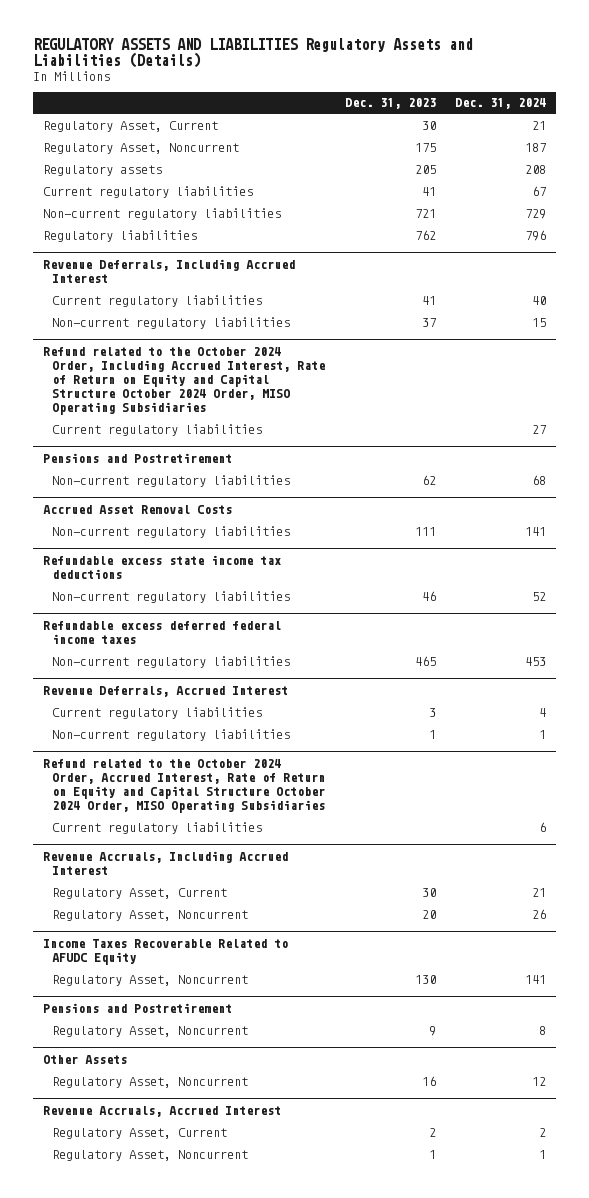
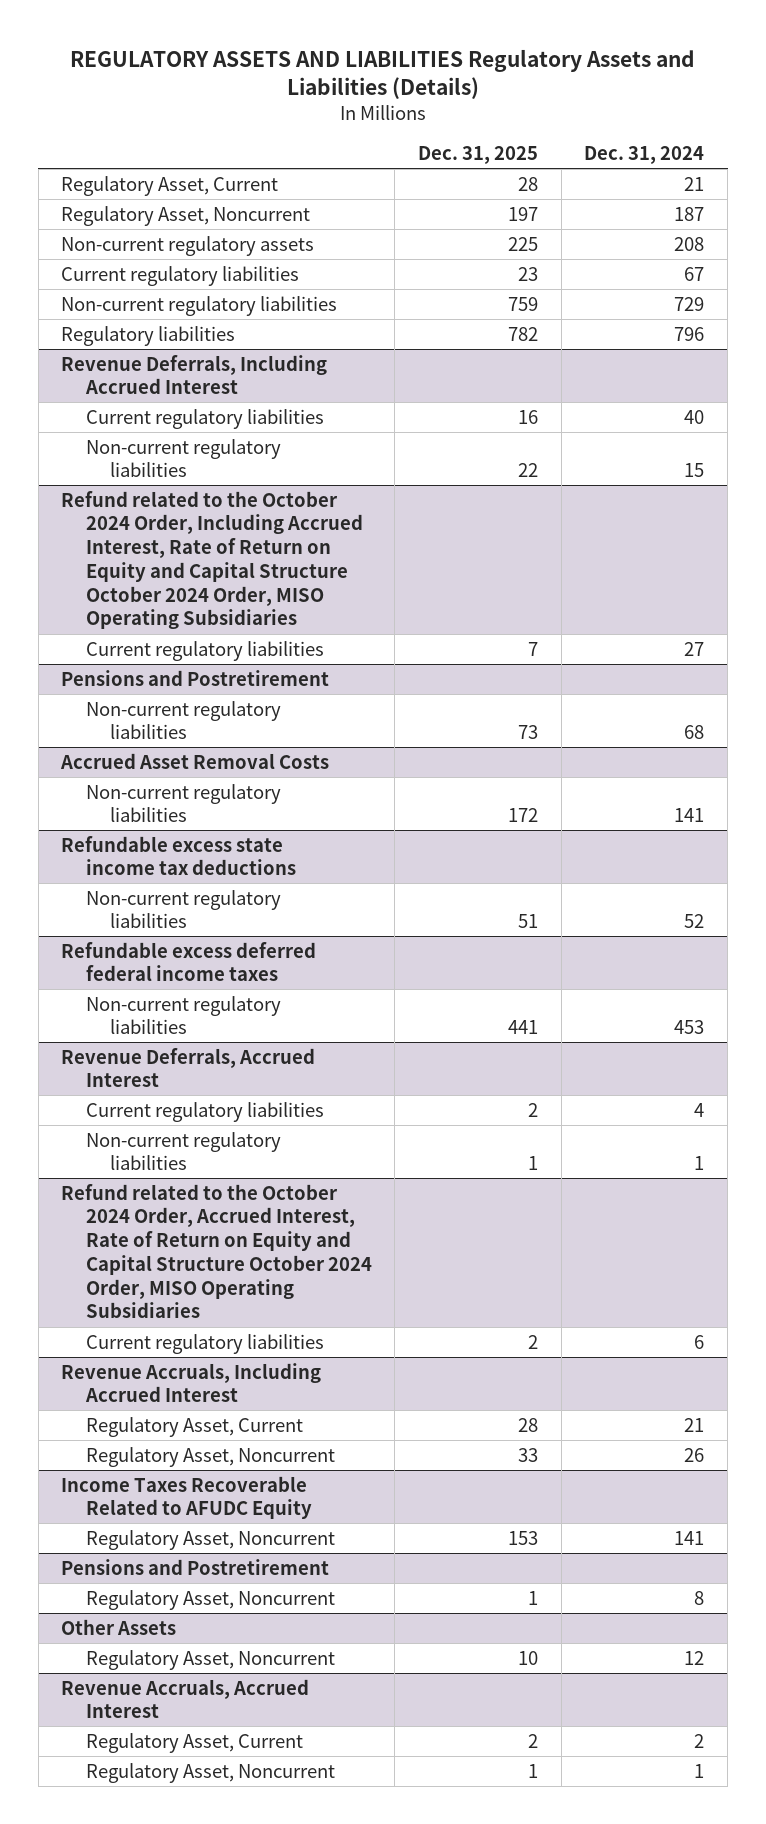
[344,98,436,110] Dec. 31, 2023 -> none
none -> [418,146,539,165] Dec. 31, 2025
[42,164,162,176] Regulatory assets -> [61,235,315,256] Non-current regulatory assets

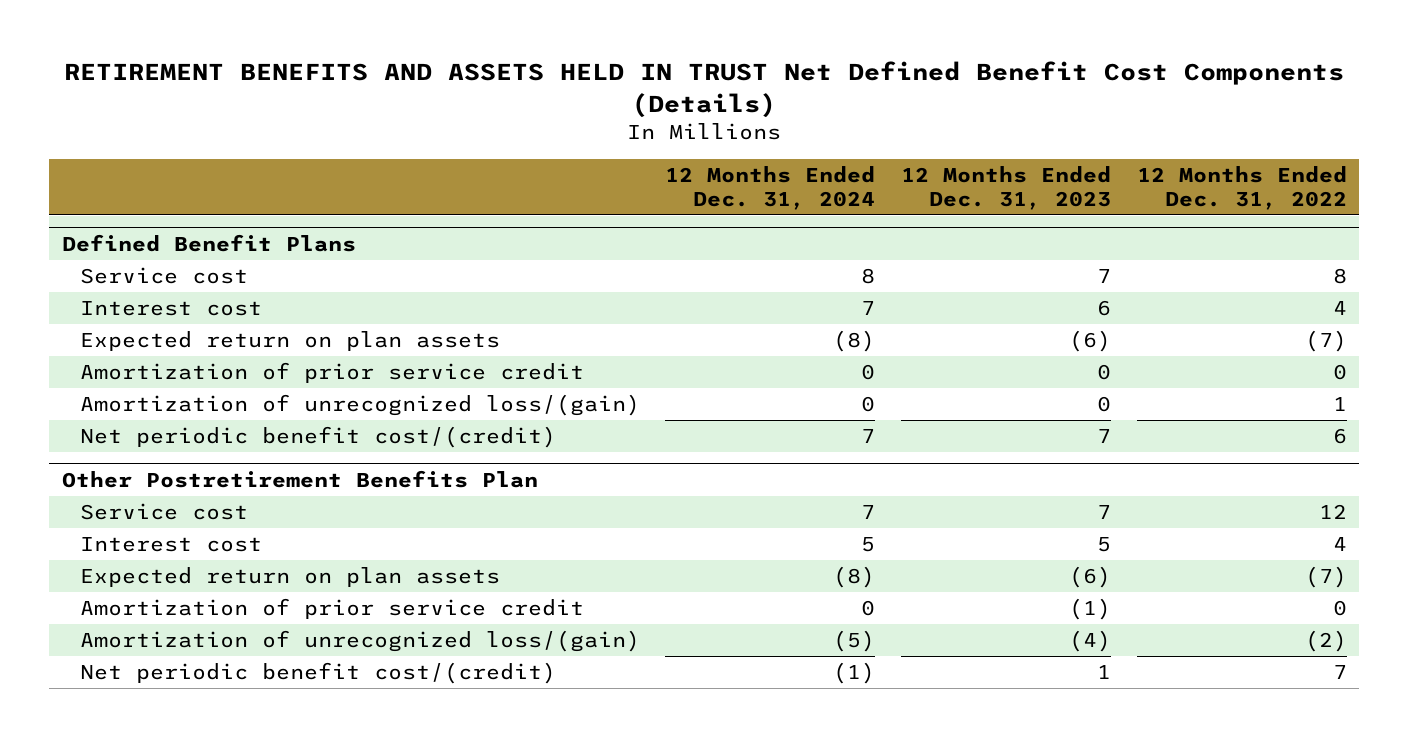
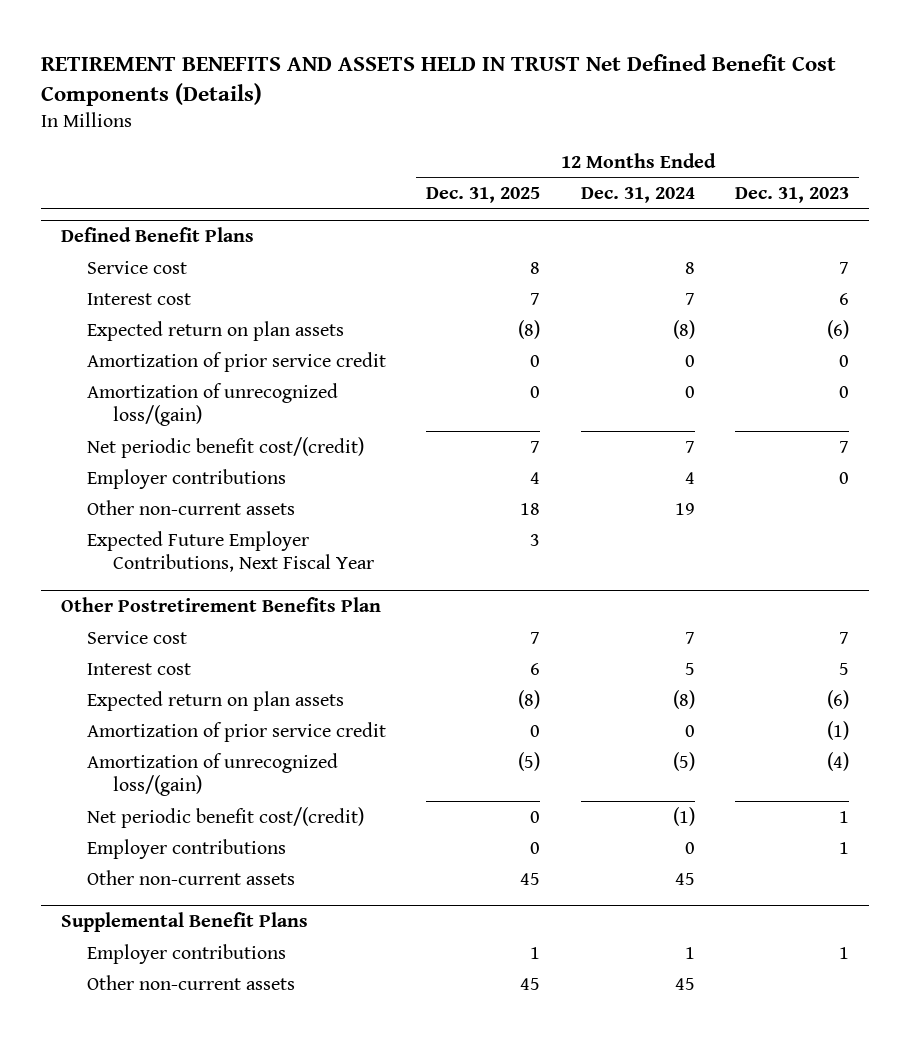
[1136,165,1347,210] 12 Months Ended Dec. 31, 2022 -> none
none -> [426,186,541,203] Dec. 31, 2025
none -> [86,468,286,489] Employer contributions
none -> [86,499,295,515] Other non-current assets
none -> [86,530,374,573] Expected Future Employer Contributions, Next Fiscal Year
none -> [86,838,286,859] Employer contributions
none -> [86,869,295,885] Other non-current assets
none -> [60,912,308,933] Supplemental Benefit Plans
none -> [86,943,286,964] Employer contributions
none -> [86,974,295,990] Other non-current assets

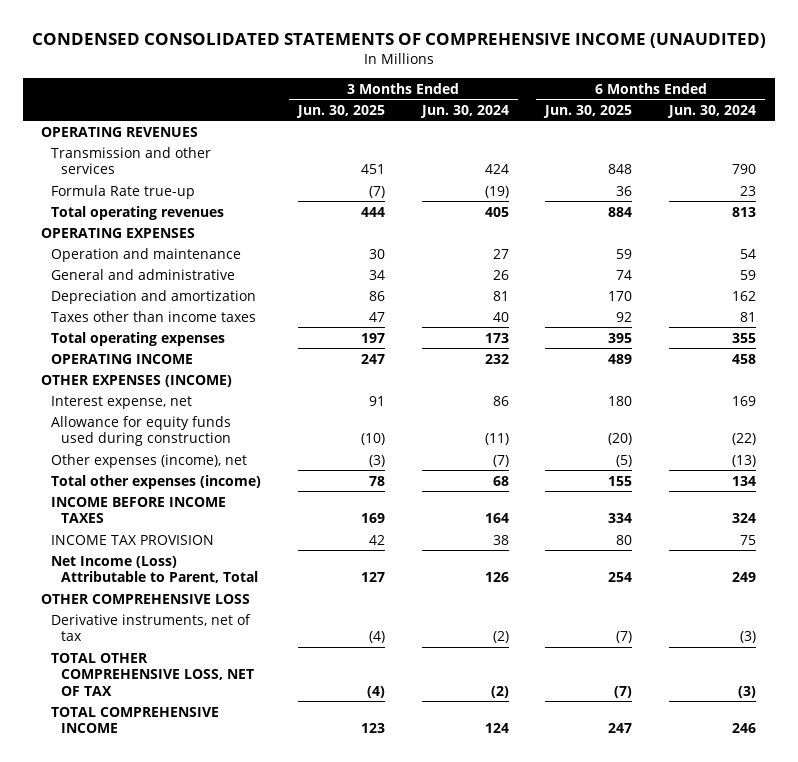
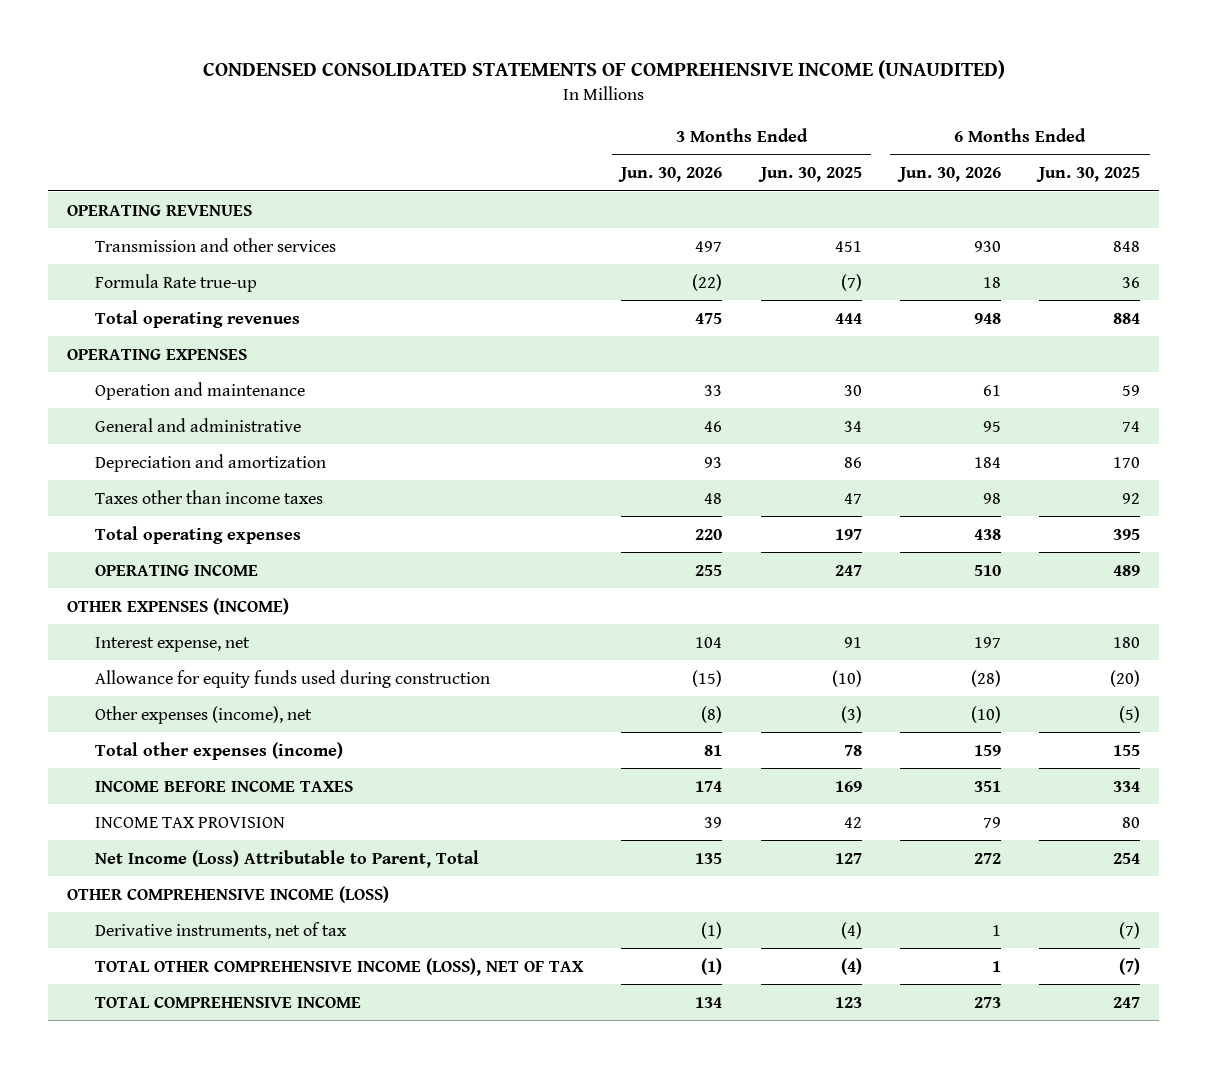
[419,104,509,118] Jun. 30, 2024 -> none
[667,104,757,118] Jun. 30, 2024 -> none
none -> [618,167,723,183] Jun. 30, 2026
none -> [897,167,1002,183] Jun. 30, 2026
[41,593,251,604] OTHER COMPREHENSIVE LOSS -> [67,885,390,903] OTHER COMPREHENSIVE INCOME (LOSS)
[51,652,255,696] TOTAL OTHER COMPREHENSIVE LOSS, NET OF TAX -> [95,957,585,976] TOTAL OTHER COMPREHENSIVE INCOME (LOSS), NET OF TAX

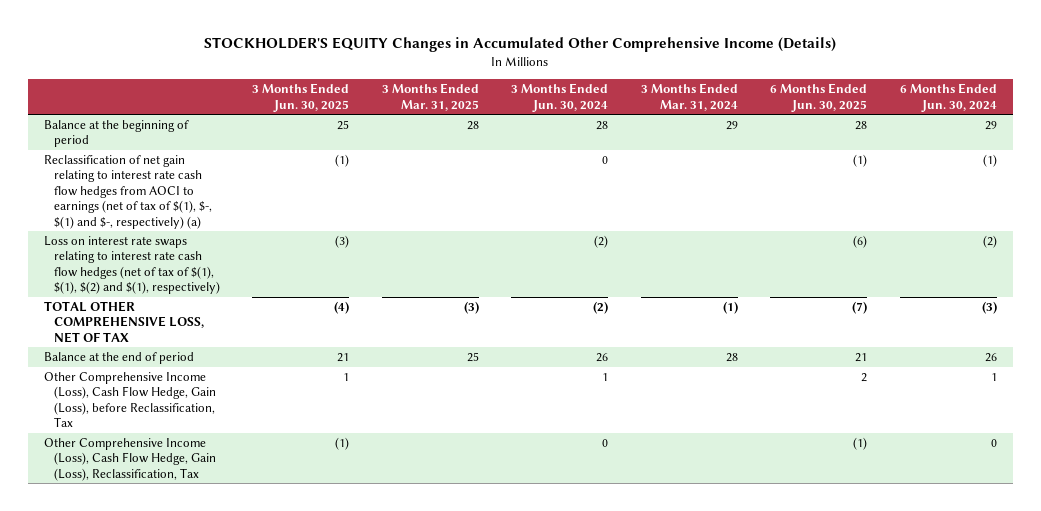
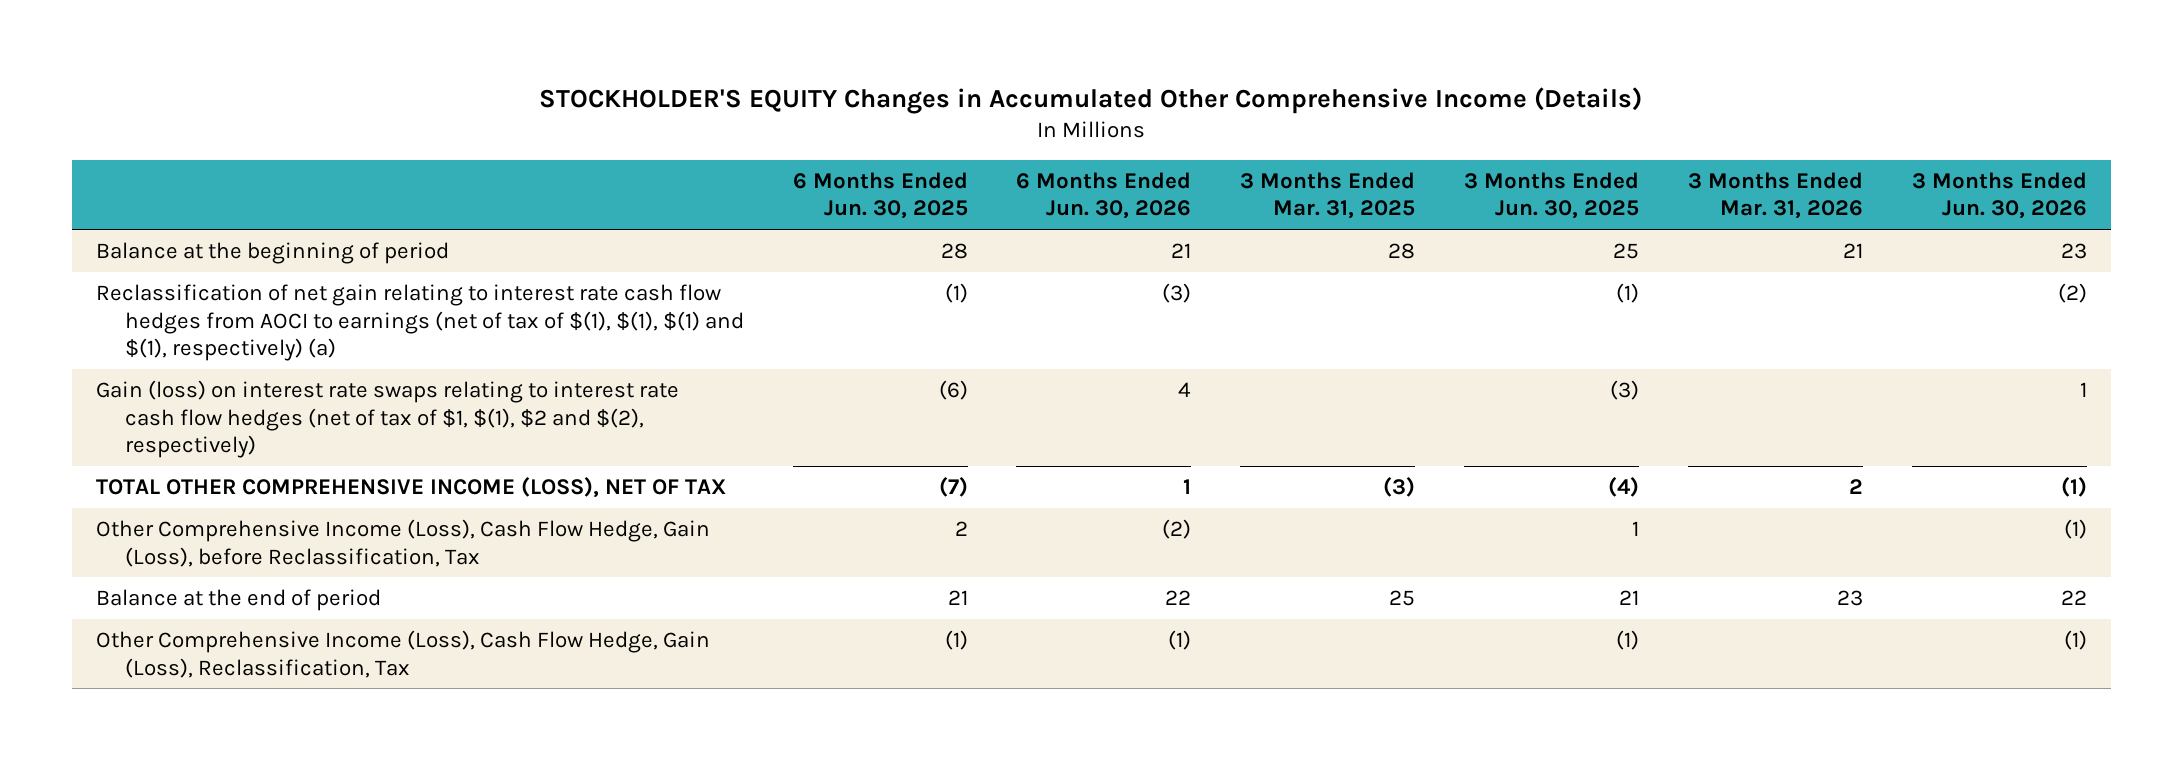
[511,83,609,112] 3 Months Ended Jun. 30, 2024 -> none
[640,83,738,111] 3 Months Ended Mar. 31, 2024 -> none
[899,83,997,112] 6 Months Ended Jun. 30, 2024 -> none
none -> [1016,171,1192,220] 6 Months Ended Jun. 30, 2026
none -> [1687,171,1863,220] 3 Months Ended Mar. 31, 2026
none -> [1911,171,2087,220] 3 Months Ended Jun. 30, 2026
[43,155,212,229] Reclassification of net gain relating to interest rate cash flow hedges from AOCI to earnings (net of tax of $(1), $-, $(1) and $-, respectively) (a) -> [96,283,744,362] Reclassification of net gain relating to interest rate cash flow hedges from AOCI to earnings (net of tax of $(1), $(1), $(1) and $(1), respectively) (a)
[43,236,220,295] Loss on interest rate swaps relating to interest rate cash flow hedges (net of tax of $(1), $(1), $(2) and $(1), respectively) -> [96,379,680,459] Gain (loss) on interest rate swaps relating to interest rate cash flow hedges (net of tax of $1, $(1), $2 and $(2), respectively)
[43,301,204,343] TOTAL OTHER COMPREHENSIVE LOSS, NET OF TAX -> [96,476,727,498] TOTAL OTHER COMPREHENSIVE INCOME (LOSS), NET OF TAX
[43,352,194,365] Balance at the end of period -> [96,588,382,611] Balance at the end of period

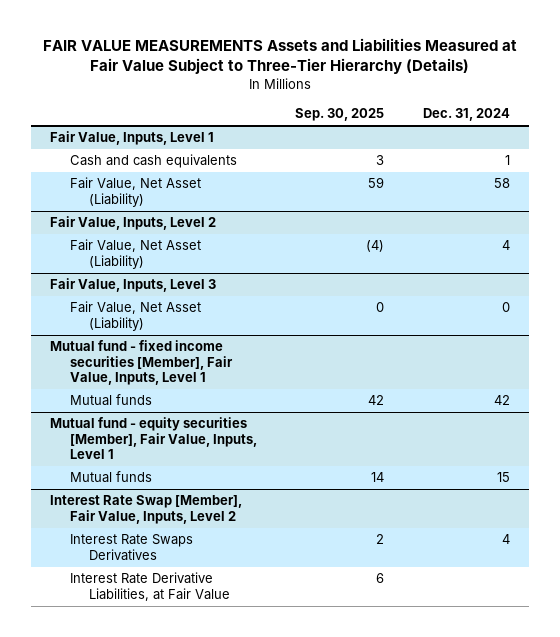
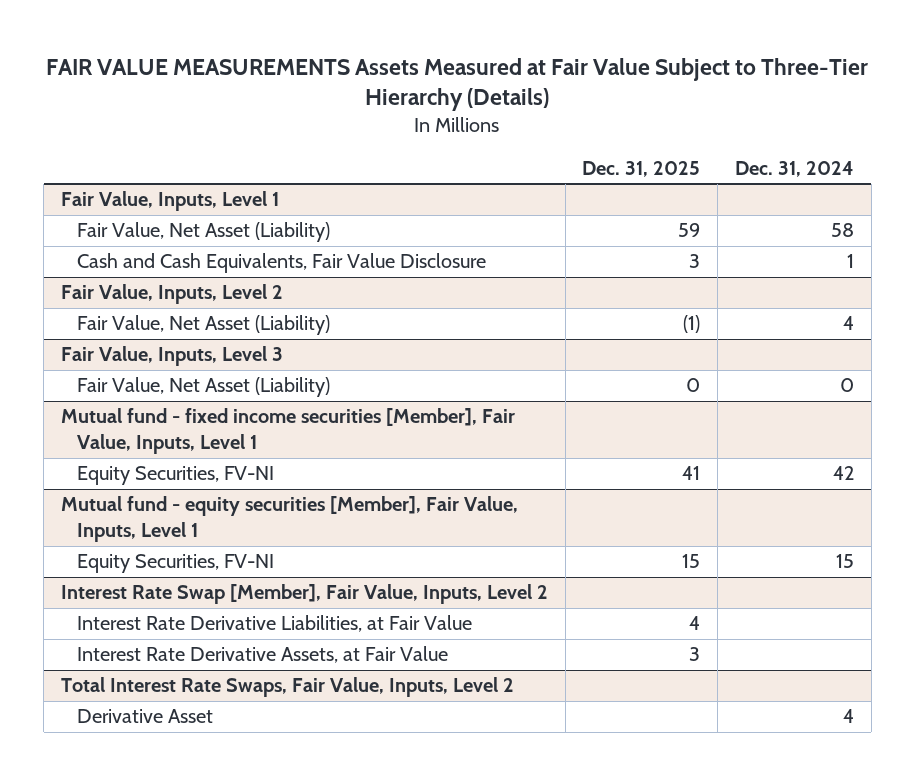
[42,38,517,75] FAIR VALUE MEASUREMENTS Assets and Liabilities Measured at Fair Value Subject to Three-Tier Hierarchy (Details) -> [46,57,869,112] FAIR VALUE MEASUREMENTS Assets Measured at Fair Value Subject to Three-Tier Hierarchy (Details)
[295,108,385,122] Sep. 30, 2025 -> none
none -> [582,160,701,177] Dec. 31, 2025
[69,154,237,169] Cash and cash equivalents -> none
none -> [76,253,486,274] Cash and Cash Equivalents, Fair Value Disclosure
[69,394,152,407] Mutual funds -> [76,466,274,486] Equity Securities, FV-NI
[69,471,152,484] Mutual funds -> [76,554,274,574] Equity Securities, FV-NI
[69,534,193,561] Interest Rate Swaps Derivatives -> none
none -> [76,646,448,664] Interest Rate Derivative Assets, at Fair Value
none -> [60,677,514,698] Total Interest Rate Swaps, Fair Value, Inputs, Level 2
none -> [76,709,213,724] Derivative Asset

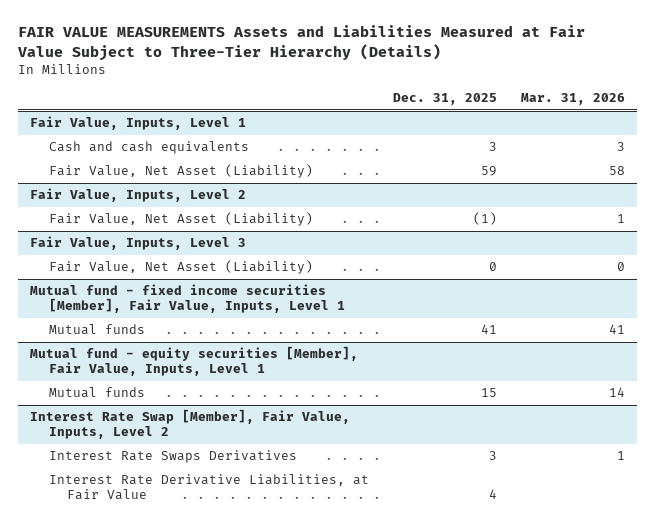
[46,57,869,112] FAIR VALUE MEASUREMENTS Assets Measured at Fair Value Subject to Three-Tier Hierarchy (Details) -> [18,25,586,61] FAIR VALUE MEASUREMENTS Assets and Liabilities Measured at Fair Value Subject to Three-Tier Hierarchy (Details)
[735,160,855,177] Dec. 31, 2024 -> none
none -> [520,93,625,106] Mar. 31, 2026
none -> [48,141,249,155] Cash and cash equivalents
[76,253,486,274] Cash and Cash Equivalents, Fair Value Disclosure -> none
[76,466,274,486] Equity Securities, FV-NI -> [48,324,145,336] Mutual funds
[76,554,274,574] Equity Securities, FV-NI -> [48,387,145,399] Mutual funds
none -> [48,450,297,464] Interest Rate Swaps Derivatives
[76,646,448,664] Interest Rate Derivative Assets, at Fair Value -> none
[60,677,514,698] Total Interest Rate Swaps, Fair Value, Inputs, Level 2 -> none
[76,709,213,724] Derivative Asset -> none

